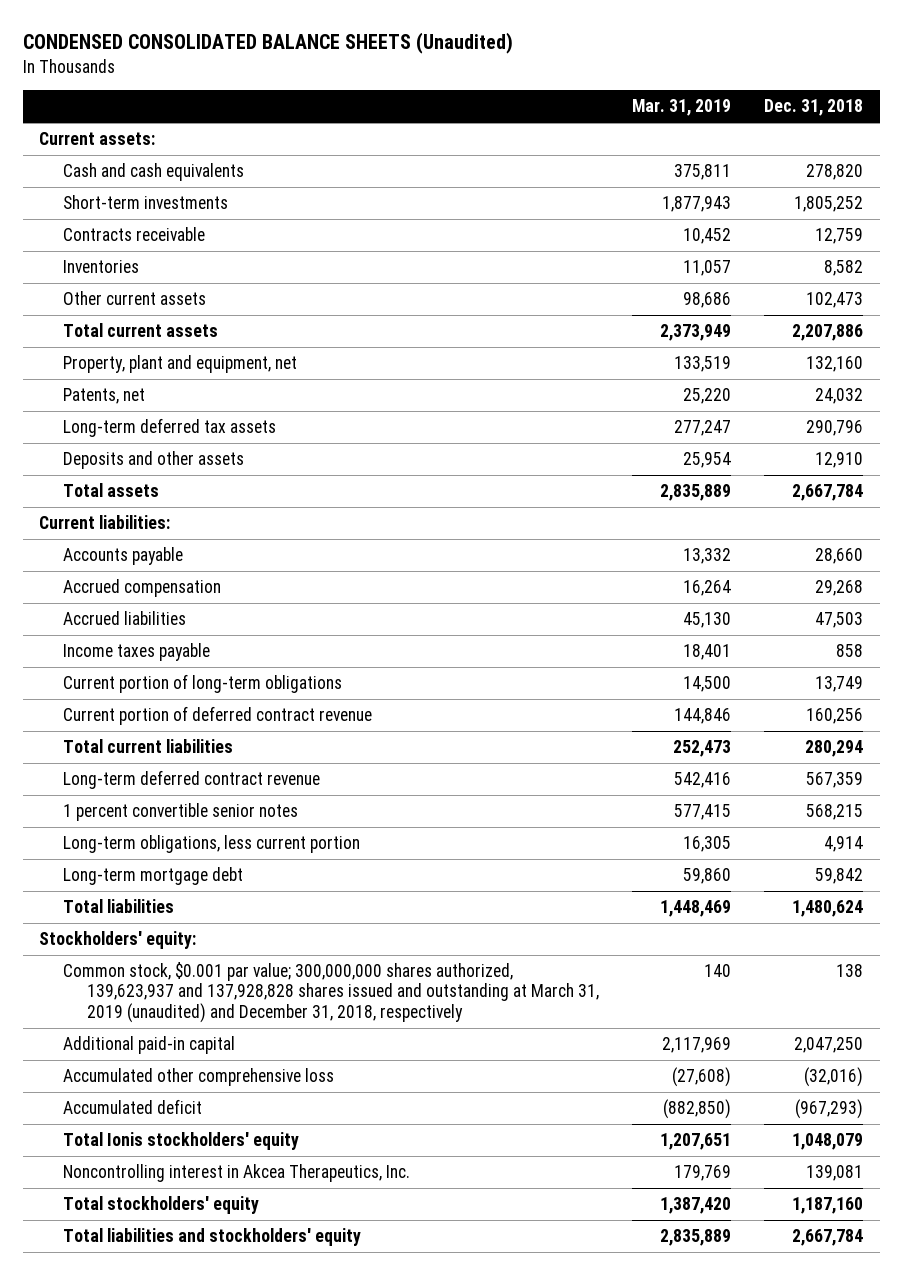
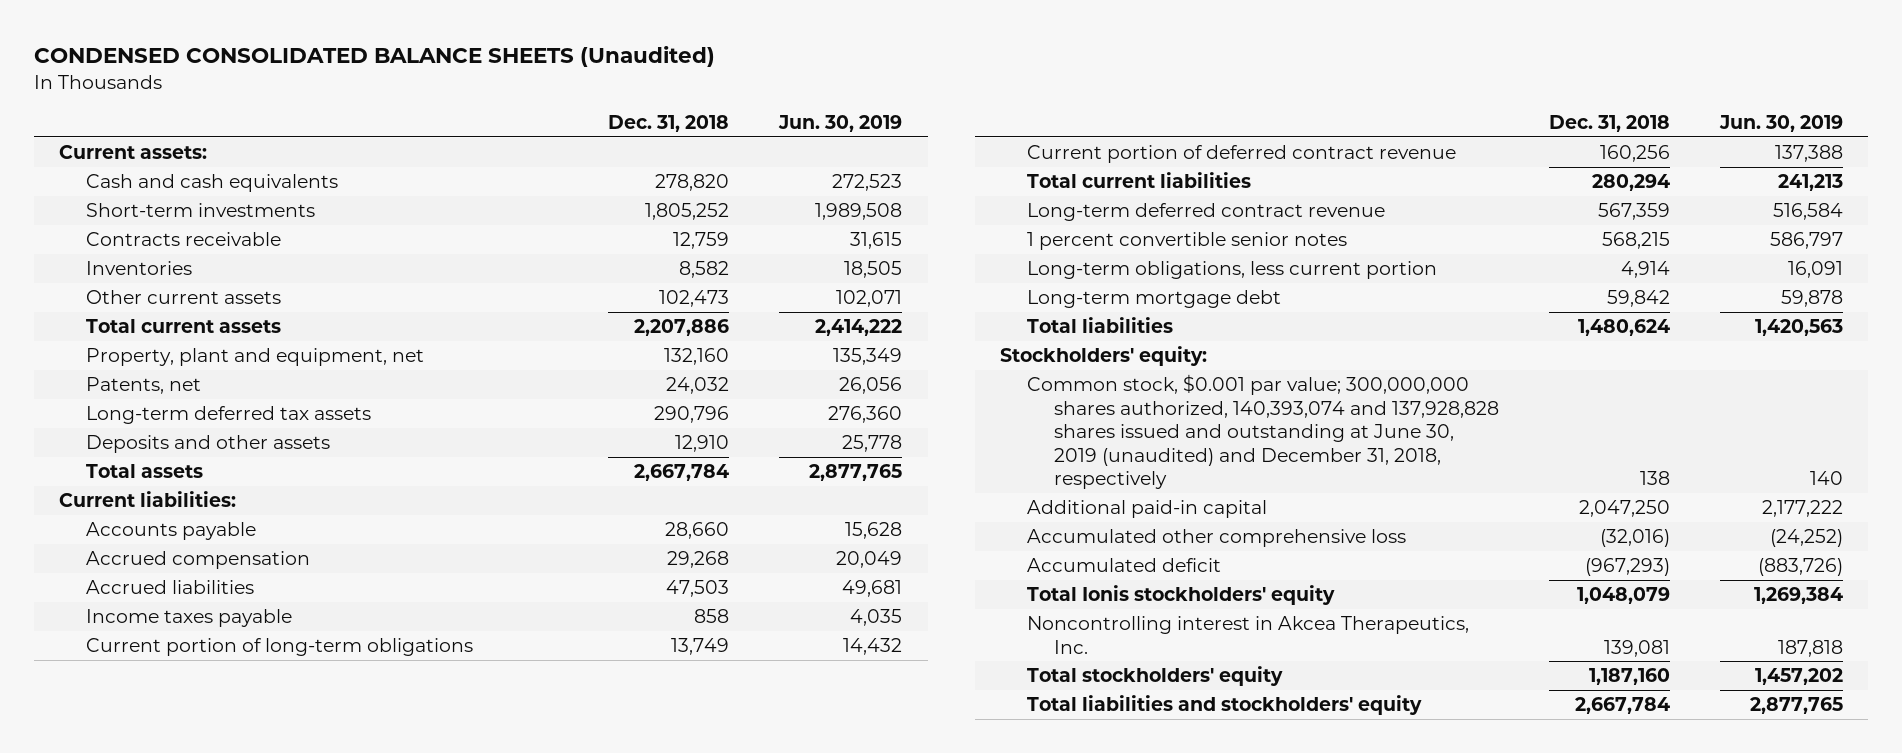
[632,99,732,117] Mar. 31, 2019 -> none
none -> [778,114,903,132] Jun. 30, 2019
[63,962,600,1023] Common stock, $0.001 par value; 300,000,000 shares authorized, 139,623,937 and 137,928,828 shares issued and outstanding at March 31, 2019 (unaudited) and December 31, 2018, respectively -> [1026,374,1499,490] Common stock, $0.001 par value; 300,000,000 shares authorized, 140,393,074 and 137,928,828 shares issued and outstanding at June 30, 2019 (unaudited) and December 31, 2018, respectively

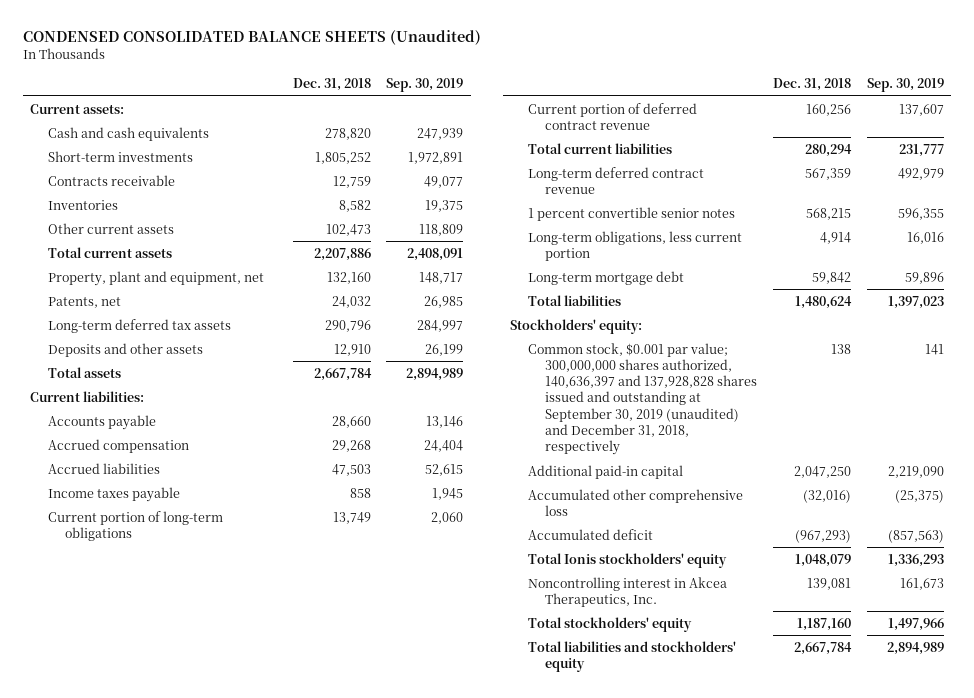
[778,114,903,132] Jun. 30, 2019 -> none
none -> [386,78,464,93] Sep. 30, 2019
[1026,374,1499,490] Common stock, $0.001 par value; 300,000,000 shares authorized, 140,393,074 and 137,928,828 shares issued and outstanding at June 30, 2019 (unaudited) and December 31, 2018, respectively -> [527,342,758,456] Common stock, $0.001 par value; 300,000,000 shares authorized, 140,636,397 and 137,928,828 shares issued and outstanding at September 30, 2019 (unaudited) and December 31, 2018, respectively

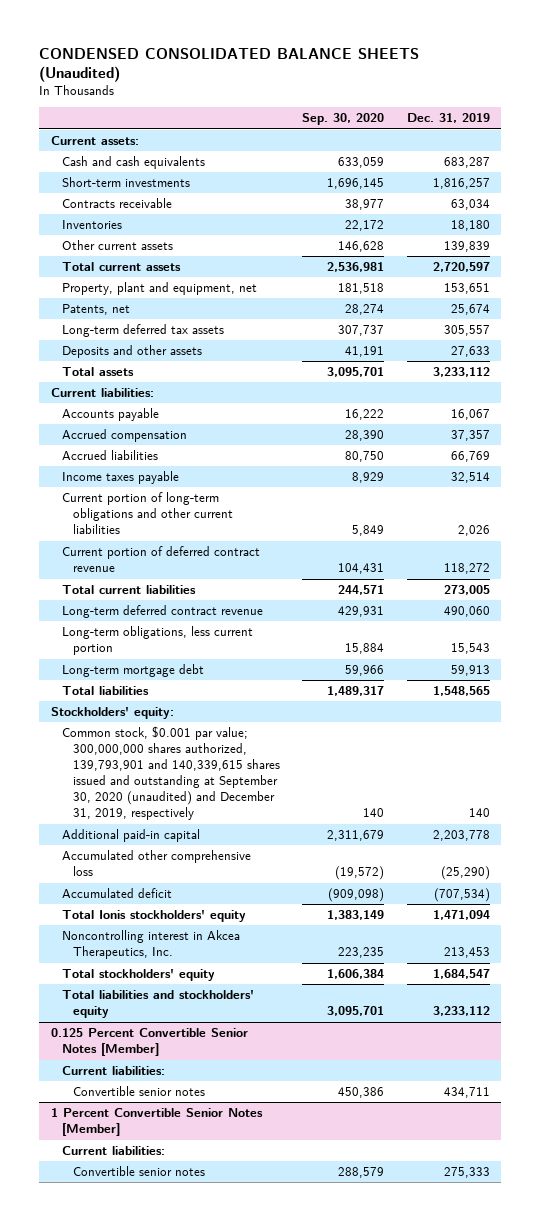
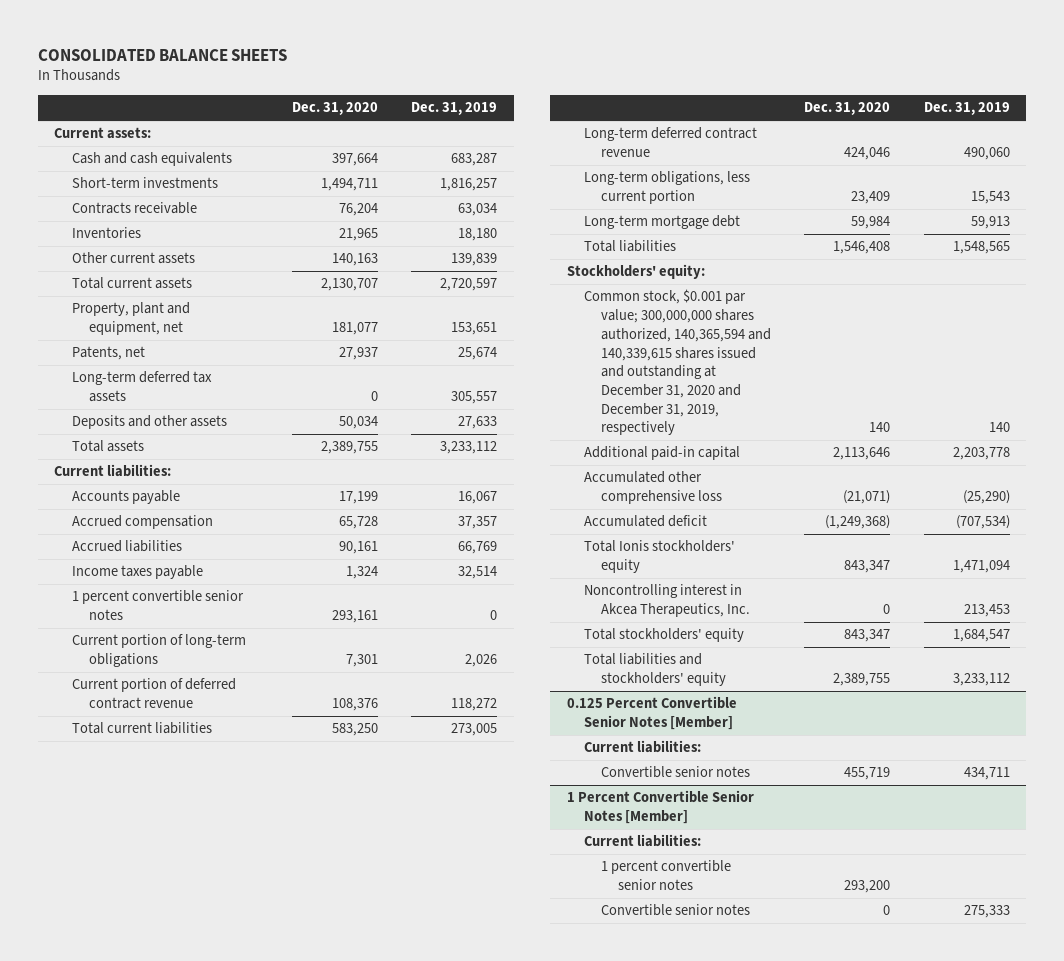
[39,47,420,83] CONDENSED CONSOLIDATED BALANCE SHEETS (Unaudited) -> [37,48,287,61] CONSOLIDATED BALANCE SHEETS
[302,113,385,126] Sep. 30, 2020 -> none
none -> [291,102,378,116] Dec. 31, 2020
none -> [71,590,244,621] 1 percent convertible senior notes
[61,492,233,535] Current portion of long-term obligations and other current liabilities -> [71,634,246,668] Current portion of long-term obligations
[61,726,280,821] Common stock, $0.001 par value; 300,000,000 shares authorized, 139,793,901 and 140,339,615 shares issued and outstanding at September 30, 2020 (unaudited) and December 31, 2019, respectively -> [584,289,772,436] Common stock, $0.001 par value; 300,000,000 shares authorized, 140,365,594 and 140,339,615 shares issued and outstanding at December 31, 2020 and December 31, 2019, respectively
none -> [601,860,732,891] 1 percent convertible senior notes

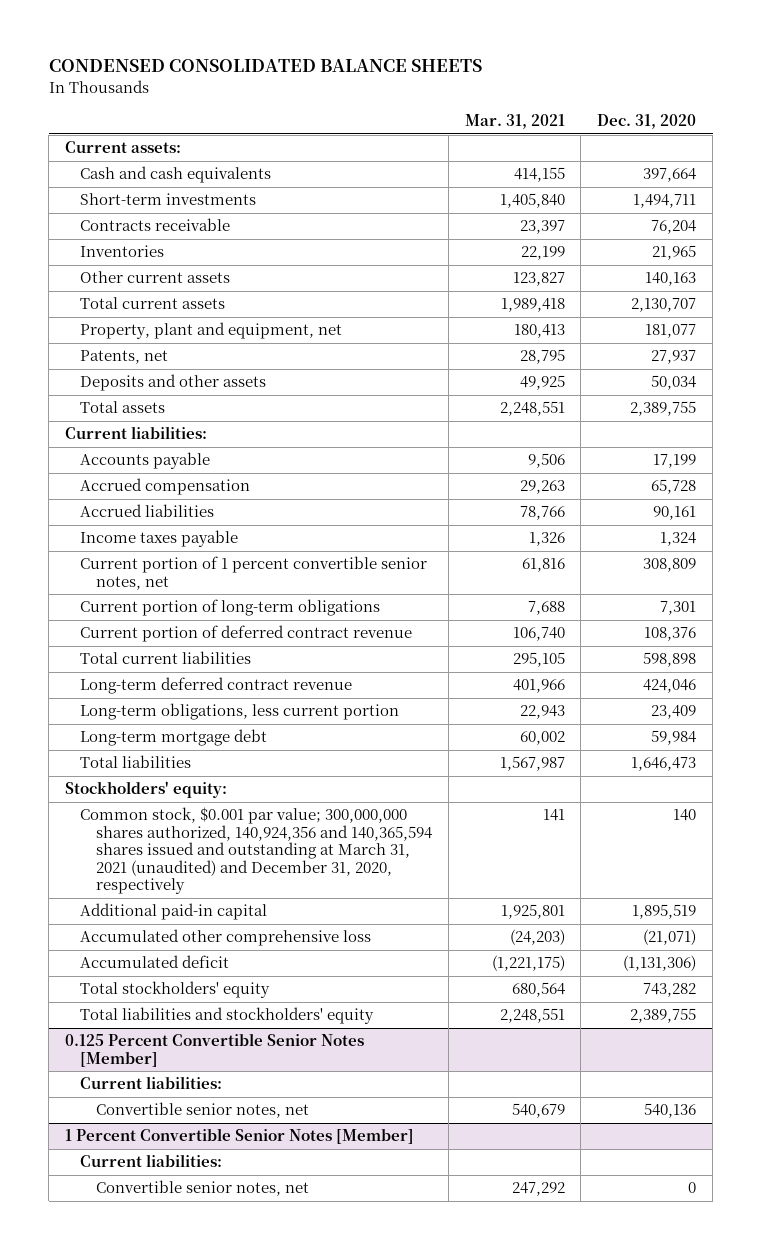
[37,48,287,61] CONSOLIDATED BALANCE SHEETS -> [48,59,482,73] CONDENSED CONSOLIDATED BALANCE SHEETS
[411,102,498,116] Dec. 31, 2019 -> none
none -> [464,114,565,130] Mar. 31, 2021
[71,371,212,403] Long-term deferred tax assets -> none
[71,590,244,621] 1 percent convertible senior notes -> [80,556,428,590] Current portion of 1 percent convertible senior notes, net
[331,610,378,624] 293,161 -> [643,558,697,573] 308,809
[331,723,378,737] 583,250 -> [643,652,697,668] 598,898
[833,241,891,255] 1,546,408 -> [631,757,697,772] 1,646,473
[584,289,772,436] Common stock, $0.001 par value; 300,000,000 shares authorized, 140,365,594 and 140,339,615 shares issued and outstanding at December 31, 2020 and December 31, 2019, respectively -> [80,807,432,895] Common stock, $0.001 par value; 300,000,000 shares authorized, 140,924,356 and 140,365,594 shares issued and outstanding at March 31, 2021 (unaudited) and December 31, 2020, respectively
[833,447,891,461] 2,113,646 -> [632,904,697,920] 1,895,519
[584,584,751,618] Noncontrolling interest in Akcea Therapeutics, Inc. -> none
[584,628,745,643] Total stockholders' equity -> none
[825,515,891,530] (1,249,368) -> [623,955,697,972] (1,131,306)
[584,540,736,574] Total Ionis stockholders' equity -> [80,981,271,999] Total stockholders' equity
[844,560,891,574] 843,347 -> [643,983,697,998] 743,282
[601,766,751,779] Convertible senior notes -> [95,1102,309,1119] Convertible senior notes, net
[844,767,891,781] 455,719 -> [644,1103,697,1119] 540,136
[601,860,732,891] 1 percent convertible senior notes -> none
[601,904,751,917] Convertible senior notes -> [95,1180,309,1197] Convertible senior notes, net

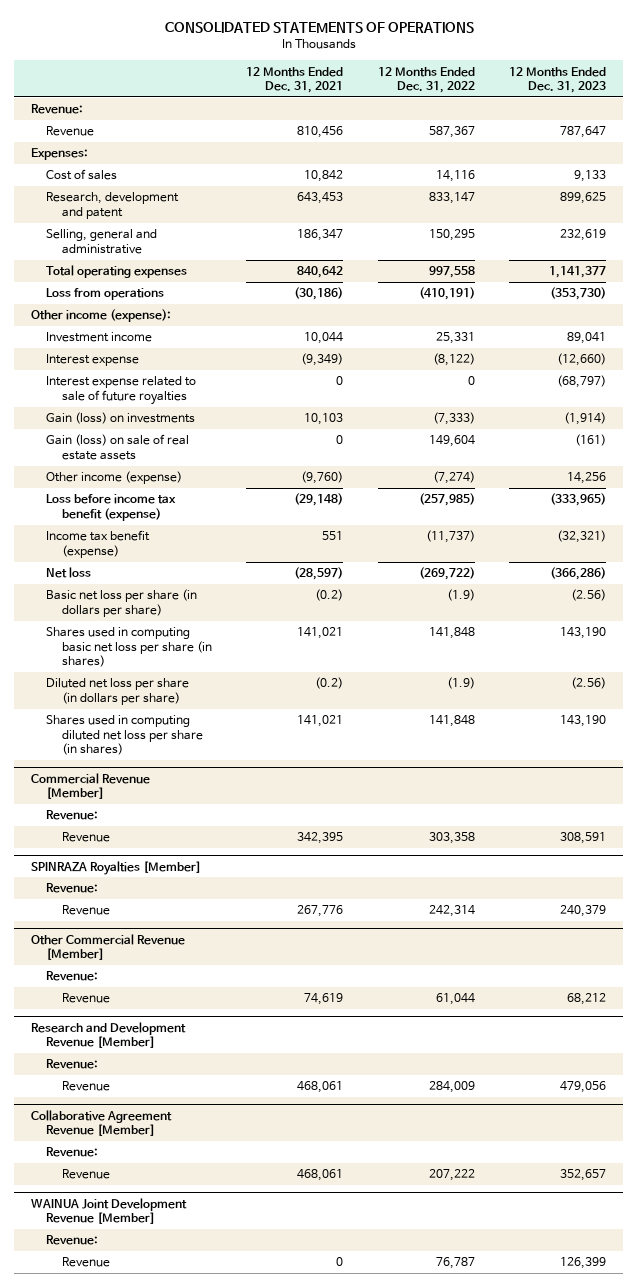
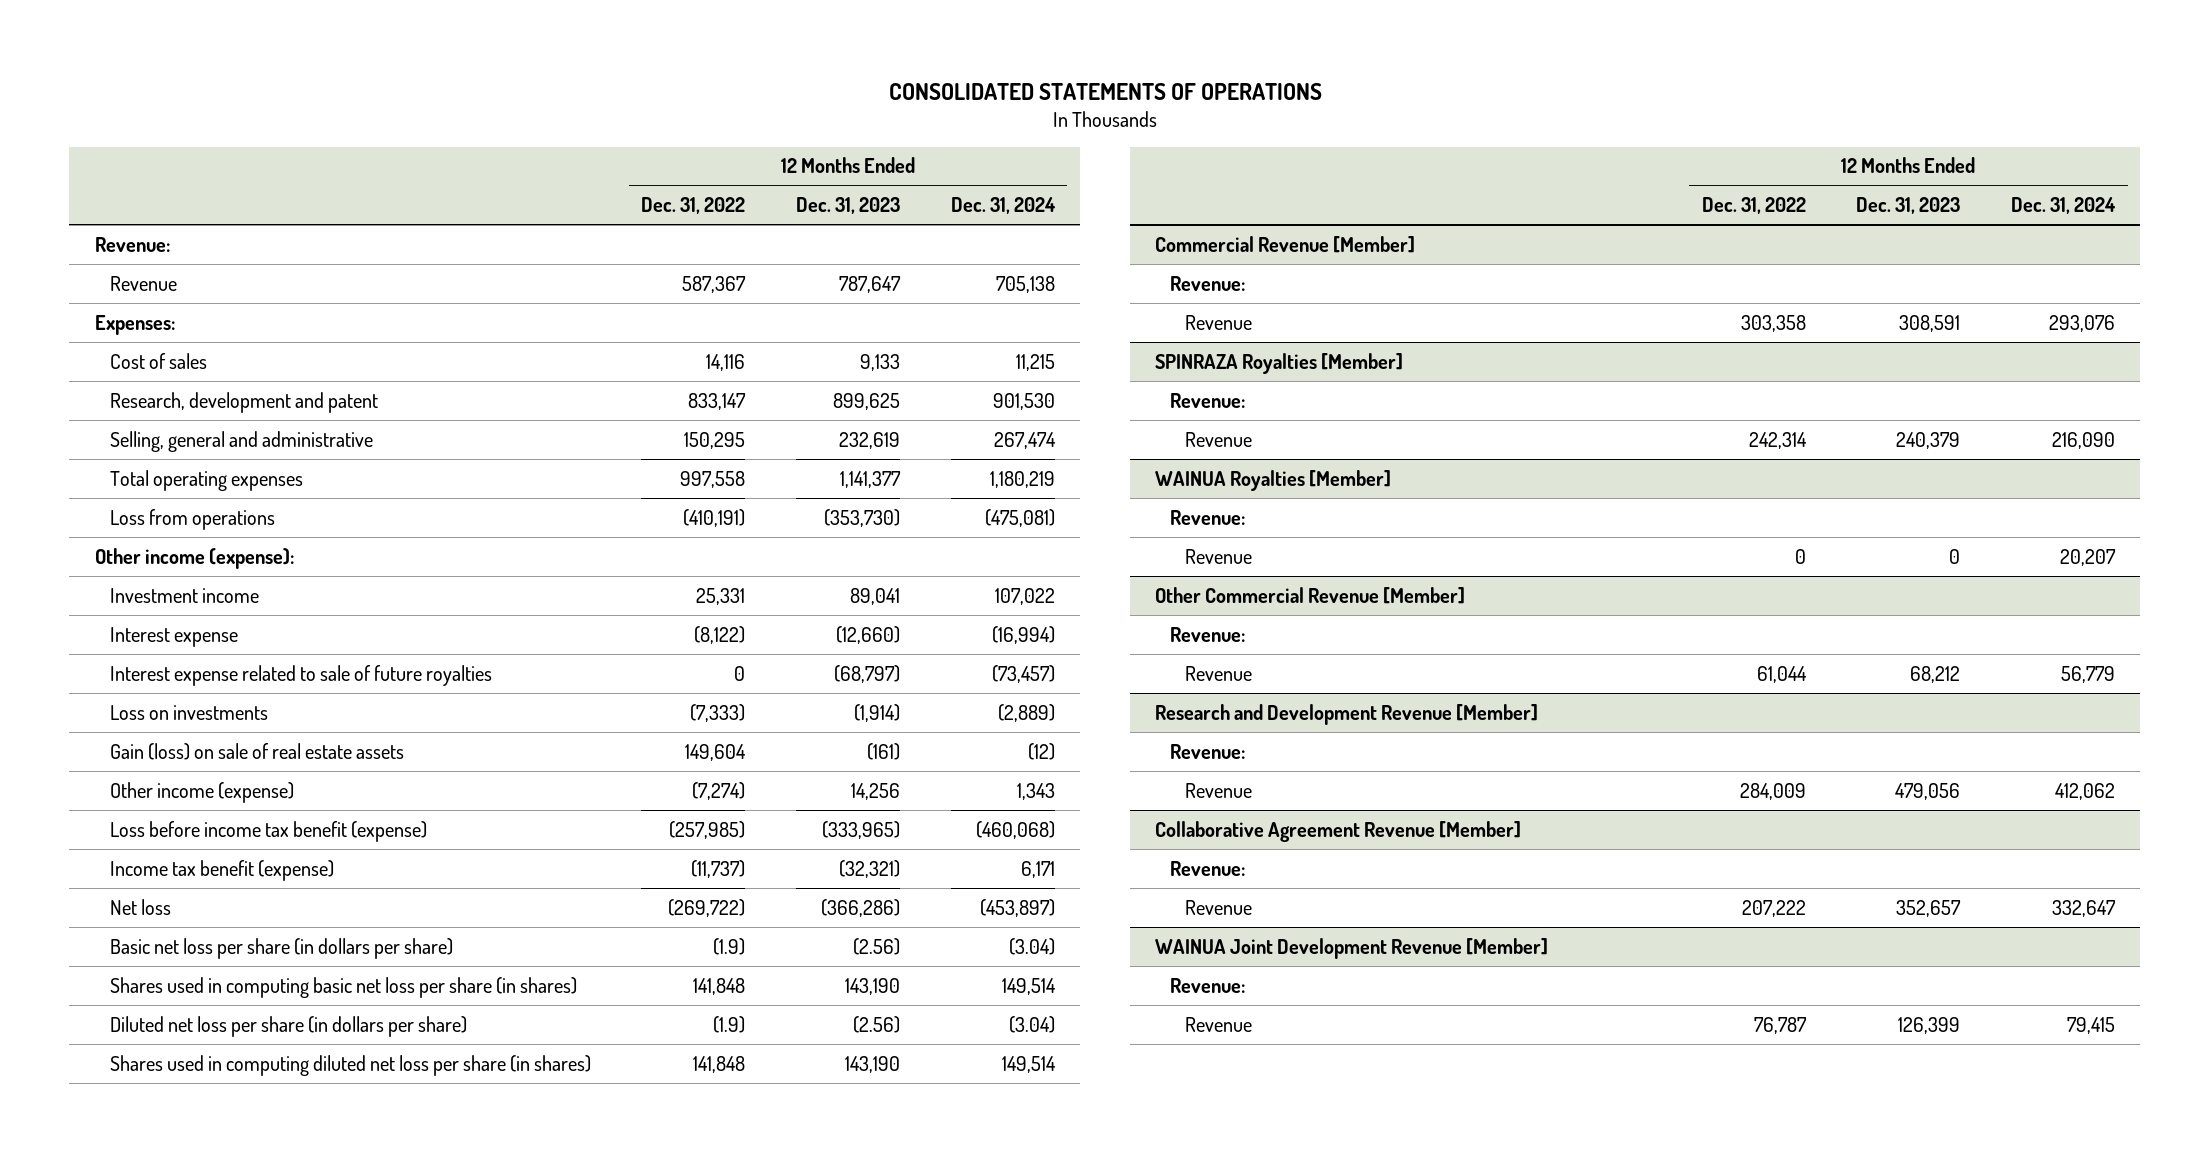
[246,66,344,94] 12 Months Ended Dec. 31, 2021 -> none
none -> [950,196,1056,214] Dec. 31, 2024
[46,412,196,425] Gain (loss) on investments -> [109,704,268,720] Loss on investments
none -> [1154,469,1391,491] WAINUA Royalties [Member]
none -> [1170,509,1246,525] Revenue:
none -> [1185,548,1253,564] Revenue

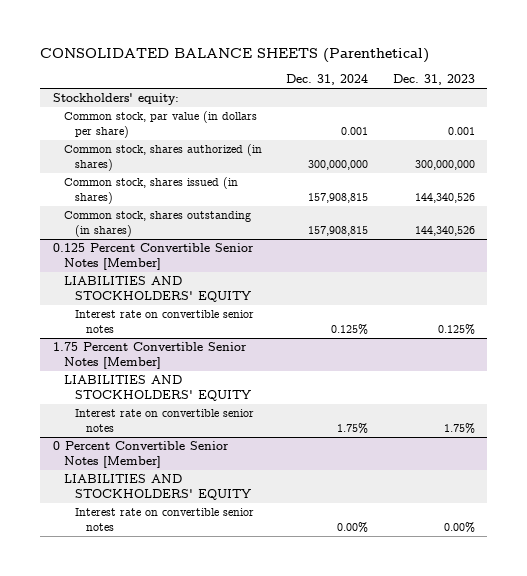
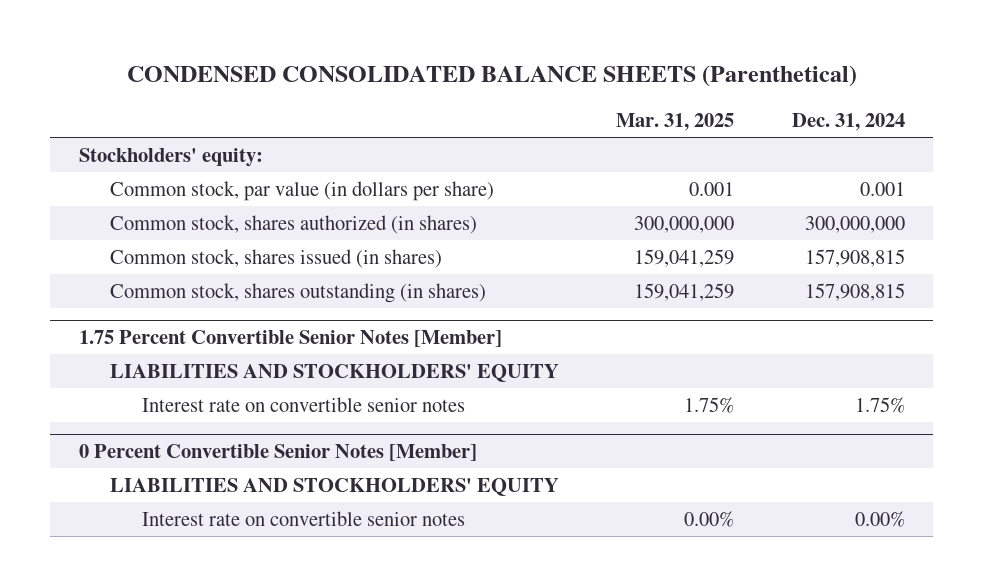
[40,48,430,64] CONSOLIDATED BALANCE SHEETS (Parenthetical) -> [126,65,857,88] CONDENSED CONSOLIDATED BALANCE SHEETS (Parenthetical)
[392,74,475,86] Dec. 31, 2023 -> none
none -> [616,112,735,131] Mar. 31, 2025
[52,243,254,270] 0.125 Percent Convertible Senior Notes [Member] -> none
[63,276,251,302] LIABILITIES AND STOCKHOLDERS' EQUITY -> none
[74,310,254,333] Interest rate on convertible senior notes -> none

